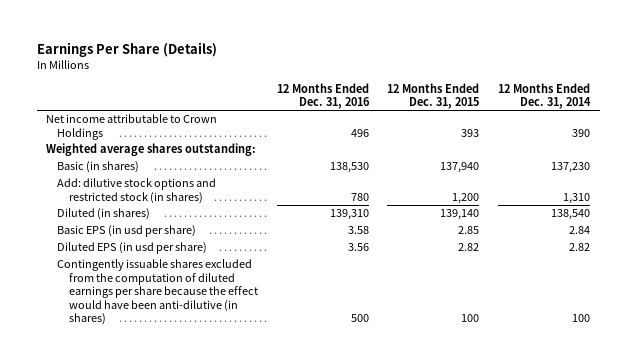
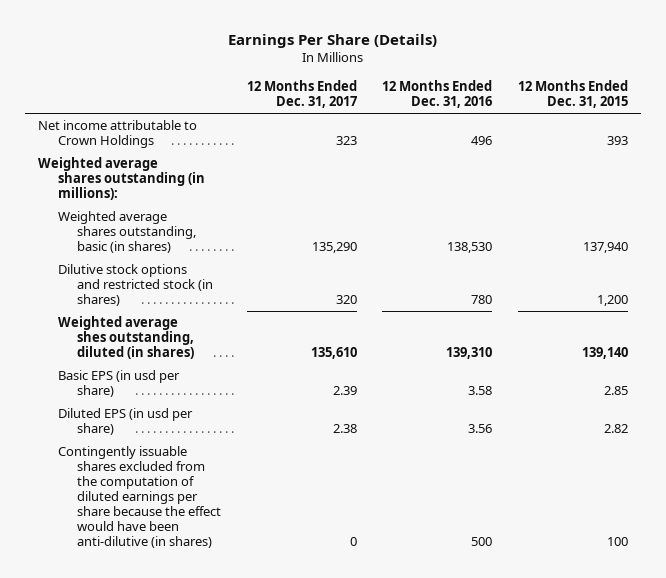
[498,82,592,109] 12 Months Ended Dec. 31, 2014 -> none
none -> [246,80,357,109] 12 Months Ended Dec. 31, 2017
[45,143,256,157] Weighted average shares outstanding: -> [37,157,205,201] Weighted average shares outstanding (in millions):
[57,161,140,174] Basic (in shares) -> [57,211,197,254] Weighted average shares outstanding, basic (in shares)
[57,178,217,204] Add: dilutive stock options and restricted stock (in shares) -> [57,264,214,307] Dilutive stock options and restricted stock (in shares)
[57,208,151,221] Diluted (in shares) -> [57,316,195,360] Weighted average shes outstanding, diluted (in shares)

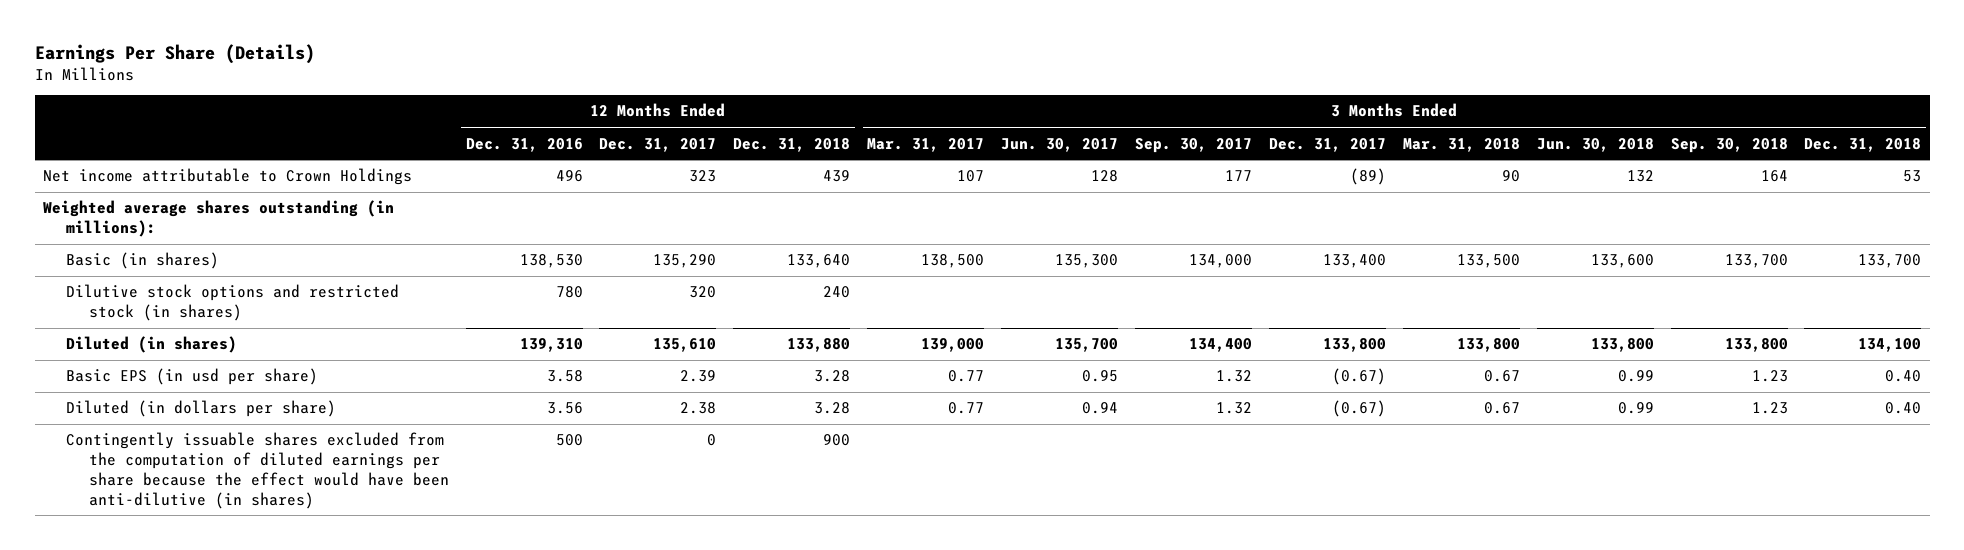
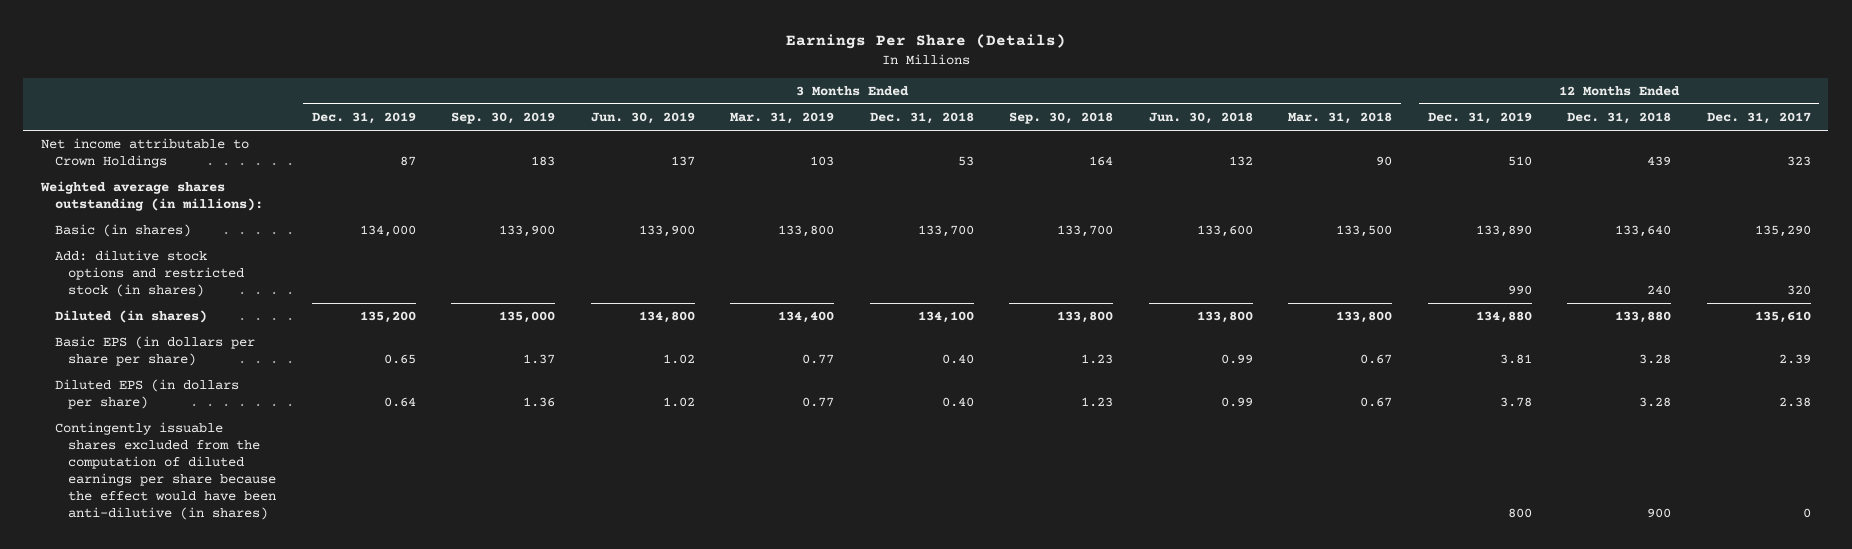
[465,137,583,152] Dec. 31, 2016 -> none
[867,137,985,152] Mar. 31, 2017 -> none
[1001,137,1119,152] Jun. 30, 2017 -> none
[1134,137,1252,153] Sep. 30, 2017 -> none
[1268,137,1386,152] Dec. 31, 2017 -> none
none -> [311,112,416,125] Dec. 31, 2019
none -> [451,112,556,125] Sep. 30, 2019
none -> [590,112,695,125] Jun. 30, 2019
none -> [730,112,835,125] Mar. 31, 2019
none -> [1427,112,1532,125] Dec. 31, 2019
[65,284,399,322] Dilutive stock options and restricted stock (in shares) -> [54,250,245,297] Add: dilutive stock options and restricted stock (in shares)
[65,368,318,386] Basic EPS (in usd per share) -> [54,336,255,366] Basic EPS (in dollars per share per share)
[65,400,336,418] Diluted (in dollars per share) -> [54,379,239,409] Diluted EPS (in dollars per share)

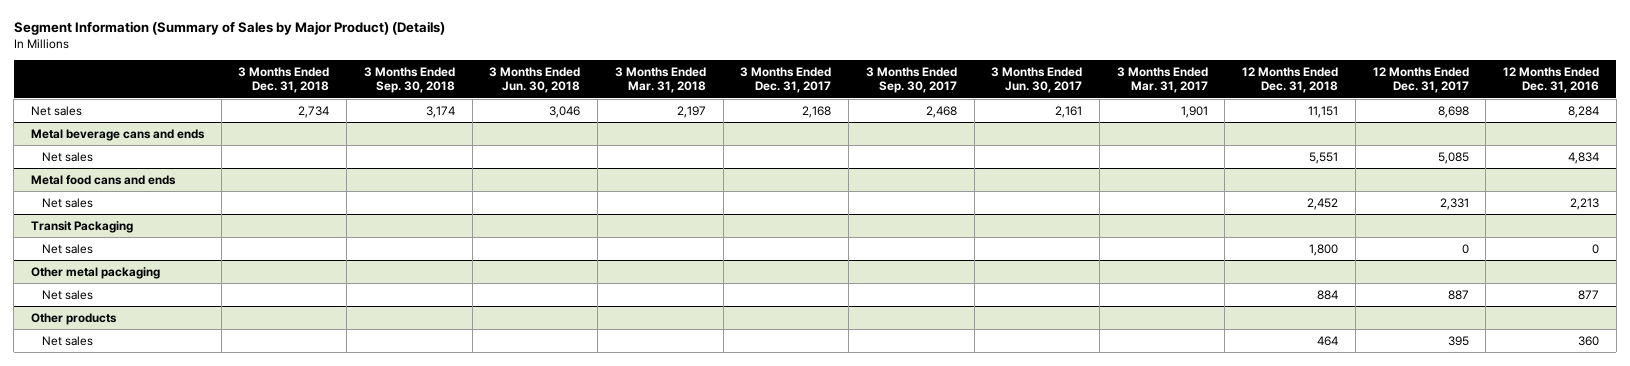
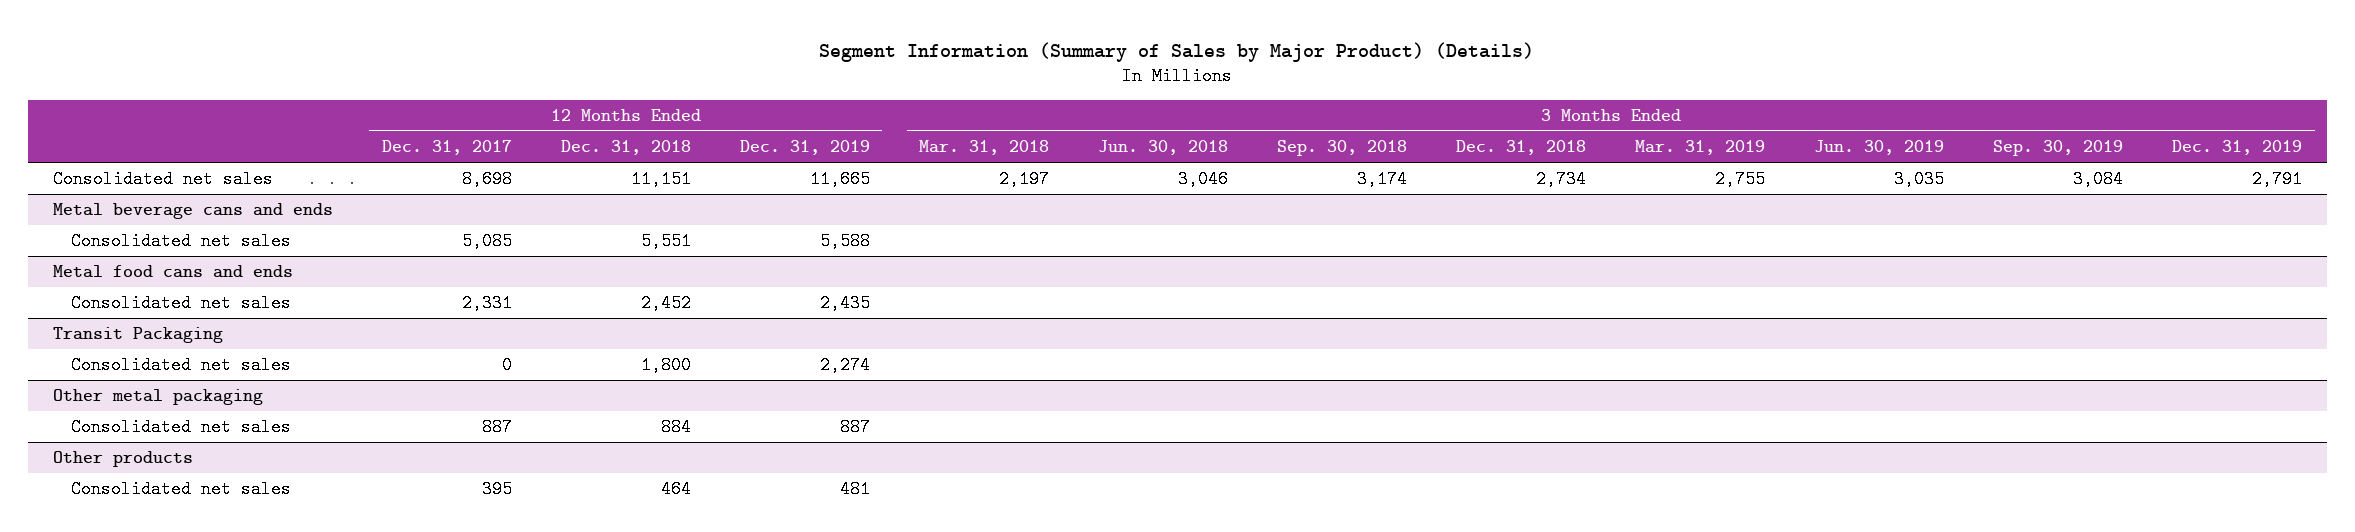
[740,66,832,94] 3 Months Ended Dec. 31, 2017 -> none
[865,66,957,94] 3 Months Ended Sep. 30, 2017 -> none
[991,66,1083,94] 3 Months Ended Jun. 30, 2017 -> none
[1116,66,1208,94] 3 Months Ended Mar. 31, 2017 -> none
[1503,66,1600,94] 12 Months Ended Dec. 31, 2016 -> none
none -> [739,140,870,156] Dec. 31, 2019
none -> [1635,140,1766,156] Mar. 31, 2019
none -> [1814,140,1945,156] Jun. 30, 2019
none -> [1993,140,2124,157] Sep. 30, 2019
none -> [2172,140,2303,156] Dec. 31, 2019
[31,105,83,116] Net sales -> [52,170,273,189] Consolidated net sales
[41,151,93,162] Net sales -> [71,232,292,251] Consolidated net sales
[41,197,93,208] Net sales -> [71,294,292,313] Consolidated net sales
[41,243,93,254] Net sales -> [71,356,292,375] Consolidated net sales
[41,289,93,300] Net sales -> [71,418,292,437] Consolidated net sales
[41,335,93,346] Net sales -> [71,480,292,499] Consolidated net sales

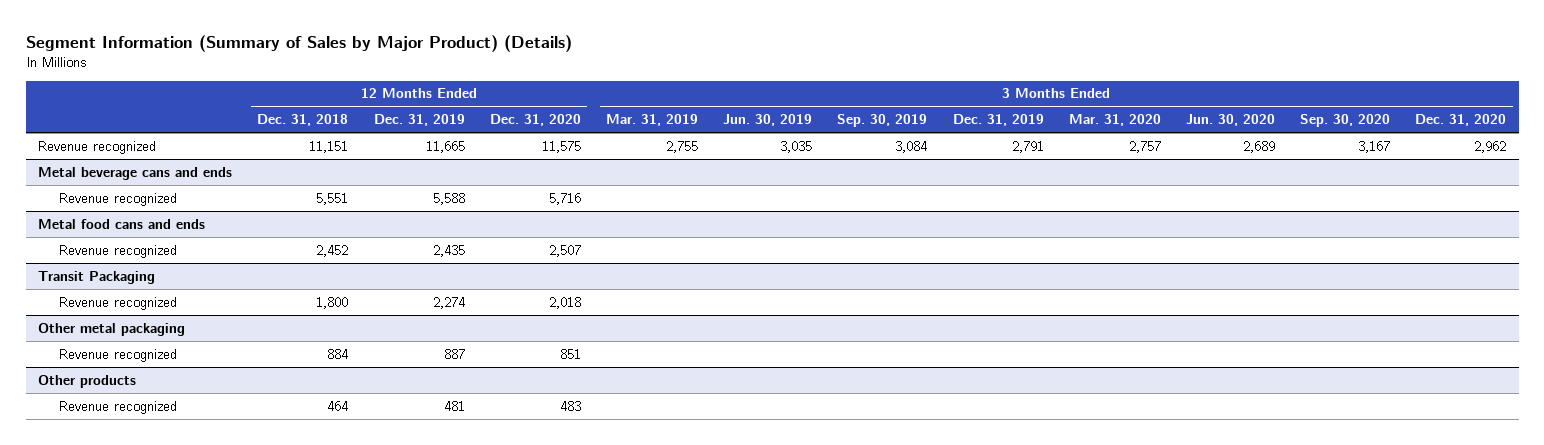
[381,140,512,156] Dec. 31, 2017 -> none
[918,140,1049,156] Mar. 31, 2018 -> none
[1097,140,1228,156] Jun. 30, 2018 -> none
[1277,140,1408,157] Sep. 30, 2018 -> none
[1456,140,1587,156] Dec. 31, 2018 -> none
none -> [489,114,581,127] Dec. 31, 2020
none -> [1068,114,1161,127] Mar. 31, 2020
none -> [1185,114,1275,127] Jun. 30, 2020
none -> [1300,114,1391,128] Sep. 30, 2020
none -> [1415,114,1507,127] Dec. 31, 2020
[52,170,273,189] Consolidated net sales -> [38,140,157,154] Revenue recognized
[71,232,292,251] Consolidated net sales -> [59,192,178,206] Revenue recognized
[71,294,292,313] Consolidated net sales -> [59,244,178,258] Revenue recognized
[71,356,292,375] Consolidated net sales -> [59,296,178,310] Revenue recognized
[71,418,292,437] Consolidated net sales -> [59,348,178,362] Revenue recognized
[71,480,292,499] Consolidated net sales -> [59,400,178,414] Revenue recognized

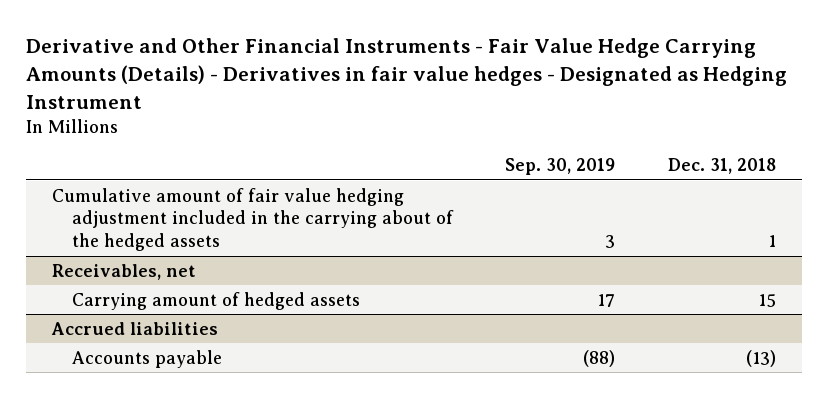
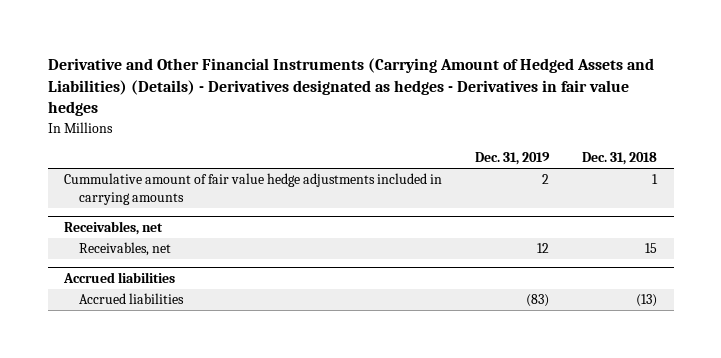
[25,38,787,109] Derivative and Other Financial Instruments - Fair Value Hedge Carrying Amounts (Details) - Derivatives in fair value hedges - Designated as Hedging Instrument -> [47,57,654,117] Derivative and Other Financial Instruments (Carrying Amount of Hedged Assets and Liabilities) (Details) - Derivatives designated as hedges - Derivatives in fair value hedges
[505,158,616,176] Sep. 30, 2019 -> none
none -> [475,152,551,166] Dec. 31, 2019
[52,187,454,252] Cumulative amount of fair value hedging adjustment included in the carrying about of the hedged assets -> [64,173,443,205] Cummulative amount of fair value hedge adjustments included in carrying amounts
[71,291,360,310] Carrying amount of hedged assets -> [78,242,171,257] Receivables, net
[71,349,222,368] Accounts payable -> [78,293,184,305] Accrued liabilities

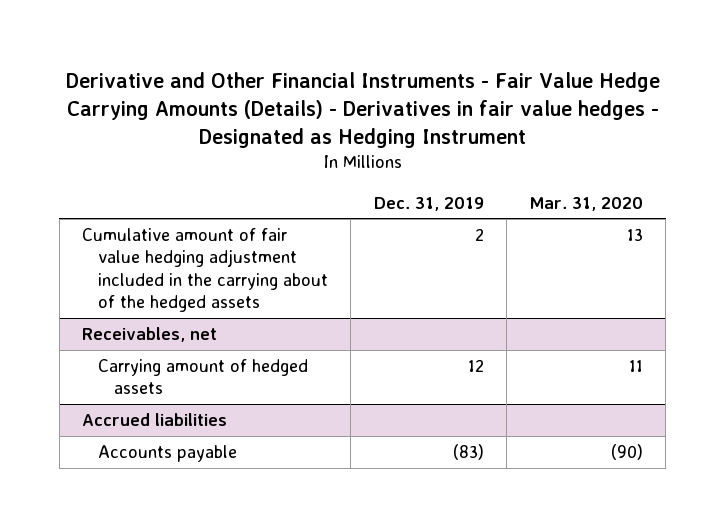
[47,57,654,117] Derivative and Other Financial Instruments (Carrying Amount of Hedged Assets and Liabilities) (Details) - Derivatives designated as hedges - Derivatives in fair value hedges -> [65,71,660,148] Derivative and Other Financial Instruments - Fair Value Hedge Carrying Amounts (Details) - Derivatives in fair value hedges - Designated as Hedging Instrument
[582,152,658,166] Dec. 31, 2018 -> none
none -> [529,196,644,211] Mar. 31, 2020
[64,173,443,205] Cummulative amount of fair value hedge adjustments included in carrying amounts -> [82,228,329,312] Cumulative amount of fair value hedging adjustment included in the carrying about of the hedged assets
[78,242,171,257] Receivables, net -> [98,359,309,395] Carrying amount of hedged assets
[78,293,184,305] Accrued liabilities -> [98,445,238,463] Accounts payable

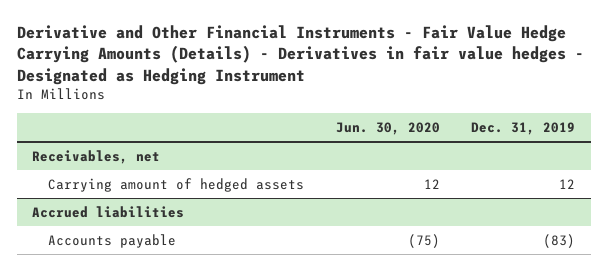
[529,196,644,211] Mar. 31, 2020 -> none
none -> [335,121,440,135] Jun. 30, 2020
[82,228,329,312] Cumulative amount of fair value hedging adjustment included in the carrying about of the hedged assets -> none

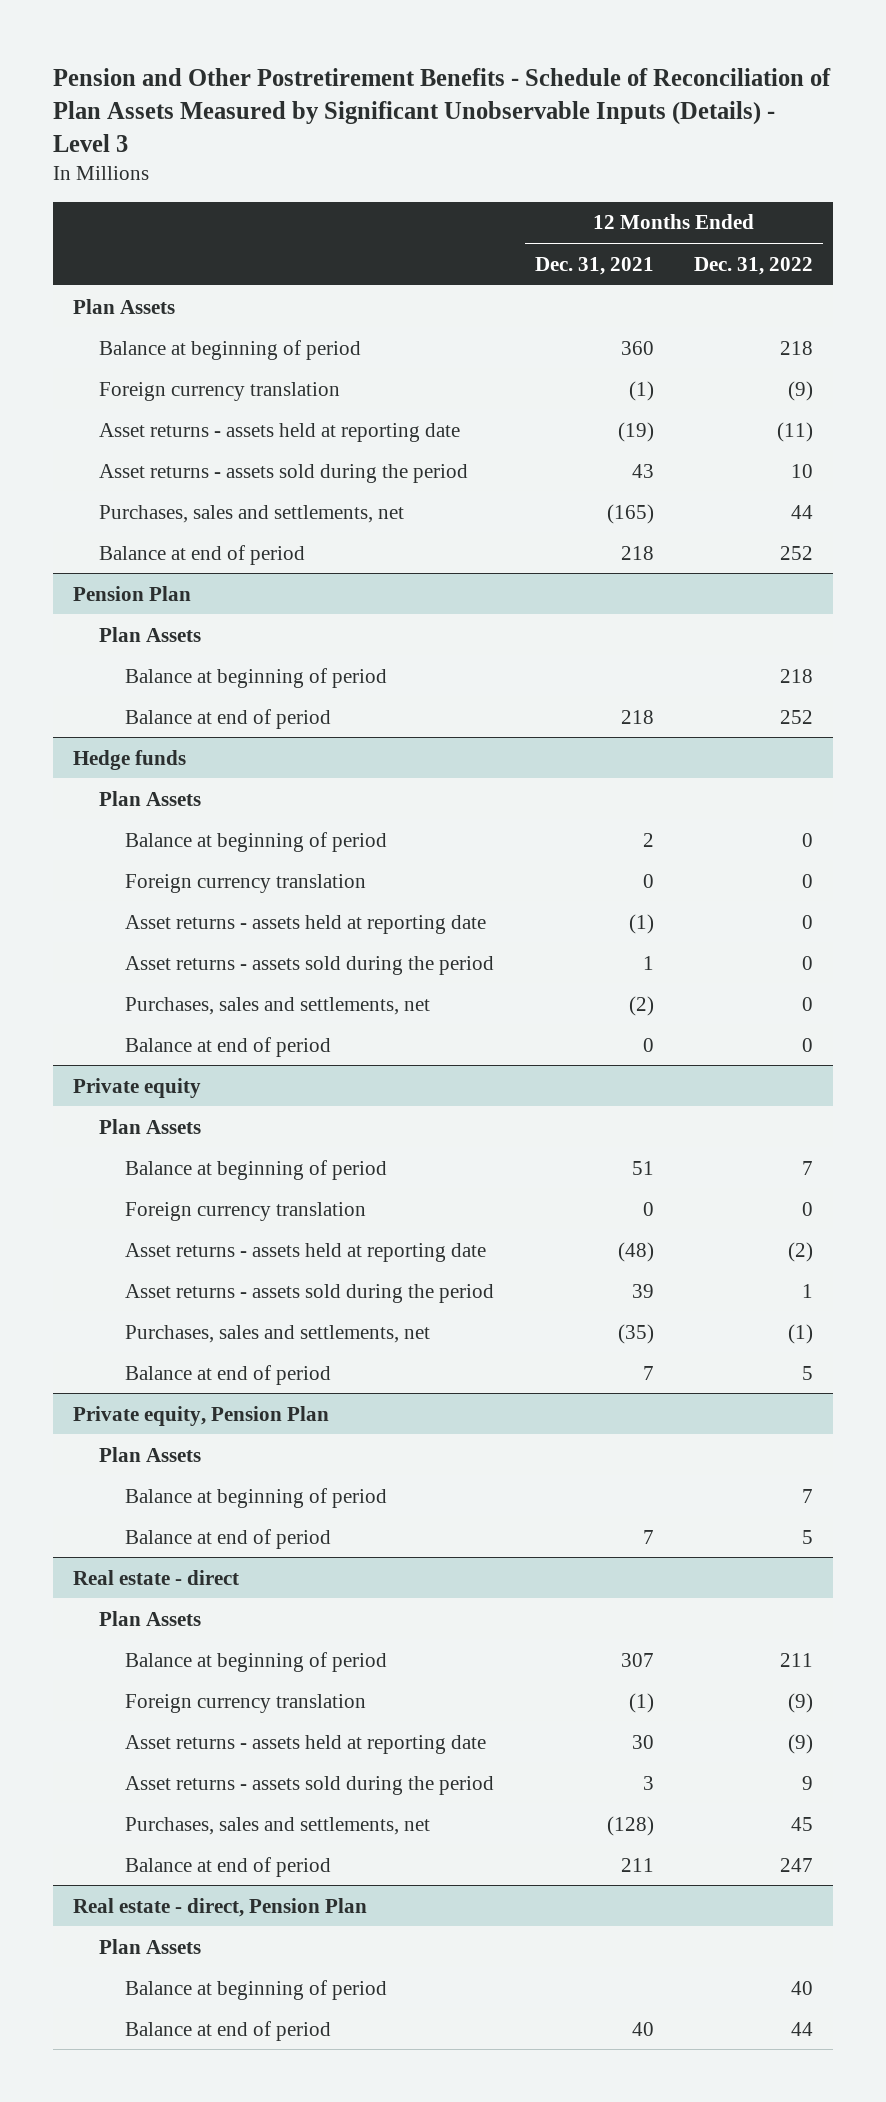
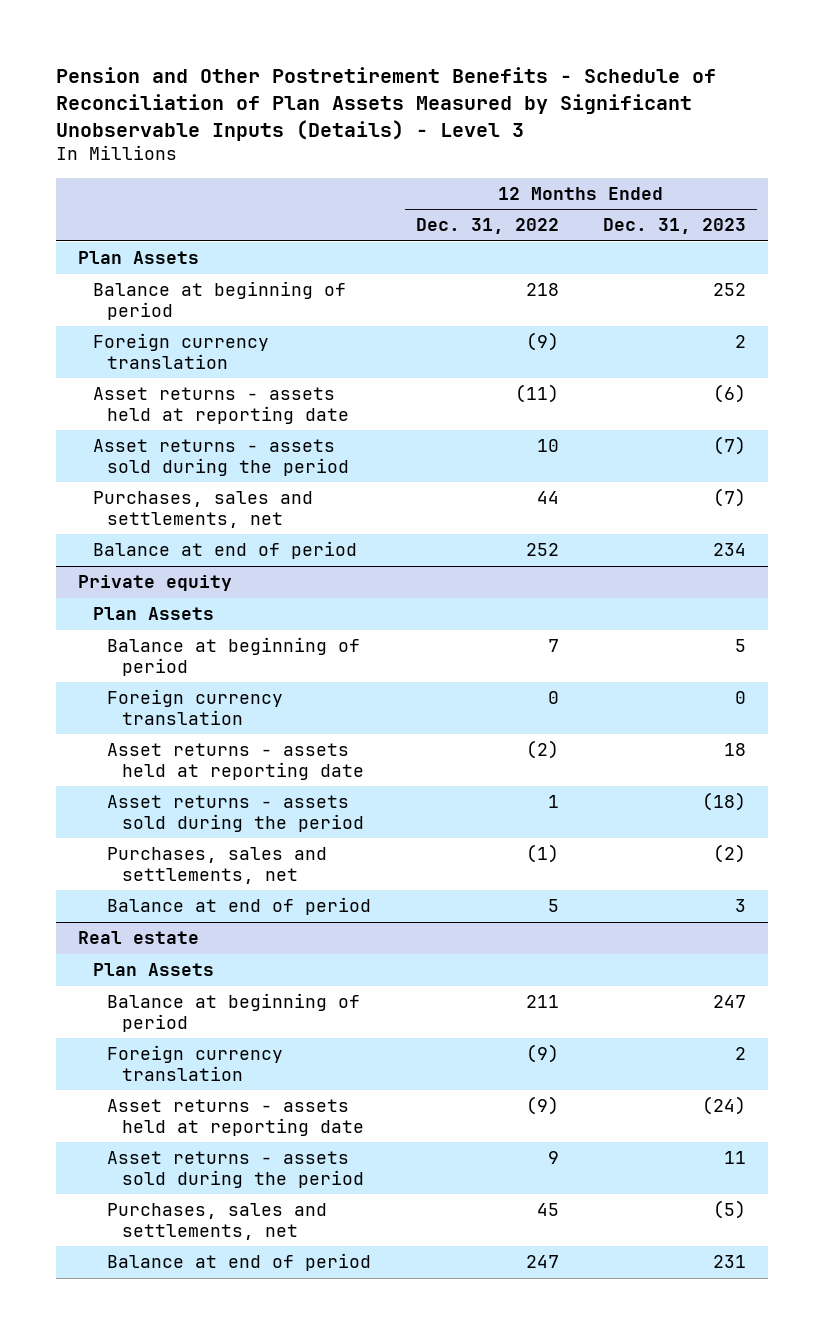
[534,256,654,275] Dec. 31, 2021 -> none
none -> [602,218,746,235] Dec. 31, 2023
[73,585,192,601] Pension Plan -> none
[99,626,202,642] Plan Assets -> none
[125,667,388,688] Balance at beginning of period -> none
[125,708,332,729] Balance at end of period -> none
[73,749,187,770] Hedge funds -> none
[99,790,202,806] Plan Assets -> none
[125,831,388,852] Balance at beginning of period -> none
[125,873,367,893] Foreign currency translation -> none
[125,914,487,934] Asset returns - assets held at reporting date -> none
[125,955,495,975] Asset returns - assets sold during the period -> none
[125,996,431,1015] Purchases, sales and settlements, net -> none
[125,1036,332,1057] Balance at end of period -> none
[73,1405,330,1426] Private equity, Pension Plan -> none
[99,1446,202,1462] Plan Assets -> none
[125,1487,388,1508] Balance at beginning of period -> none
[125,1528,332,1549] Balance at end of period -> none
[73,1569,240,1585] Real estate - direct -> [78,931,200,945] Real estate
[73,1897,368,1917] Real estate - direct, Pension Plan -> none
[99,1938,202,1954] Plan Assets -> none
[125,1979,388,2000] Balance at beginning of period -> none
[125,2020,332,2041] Balance at end of period -> none

